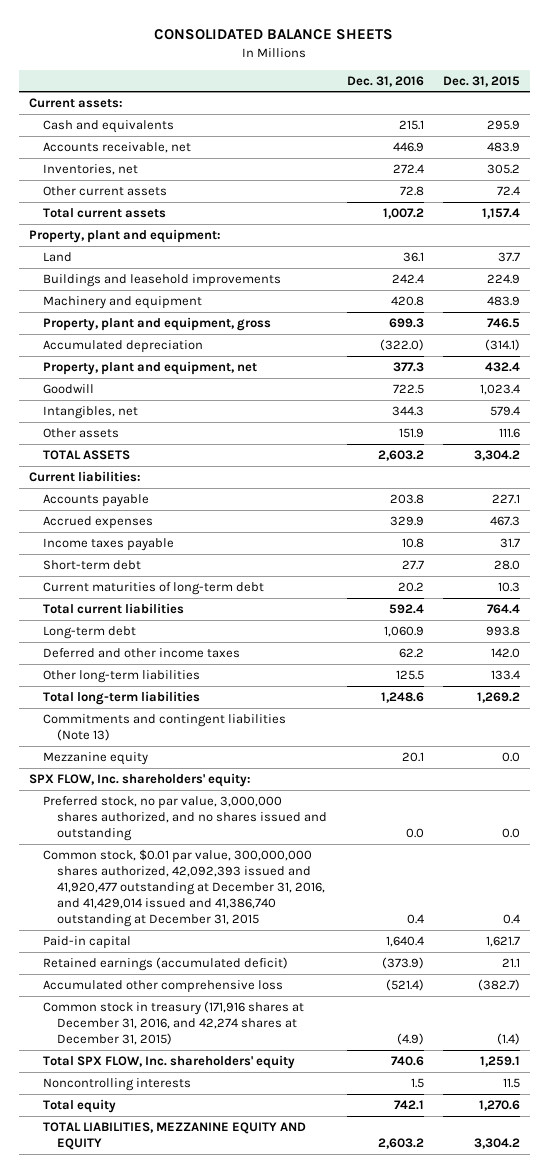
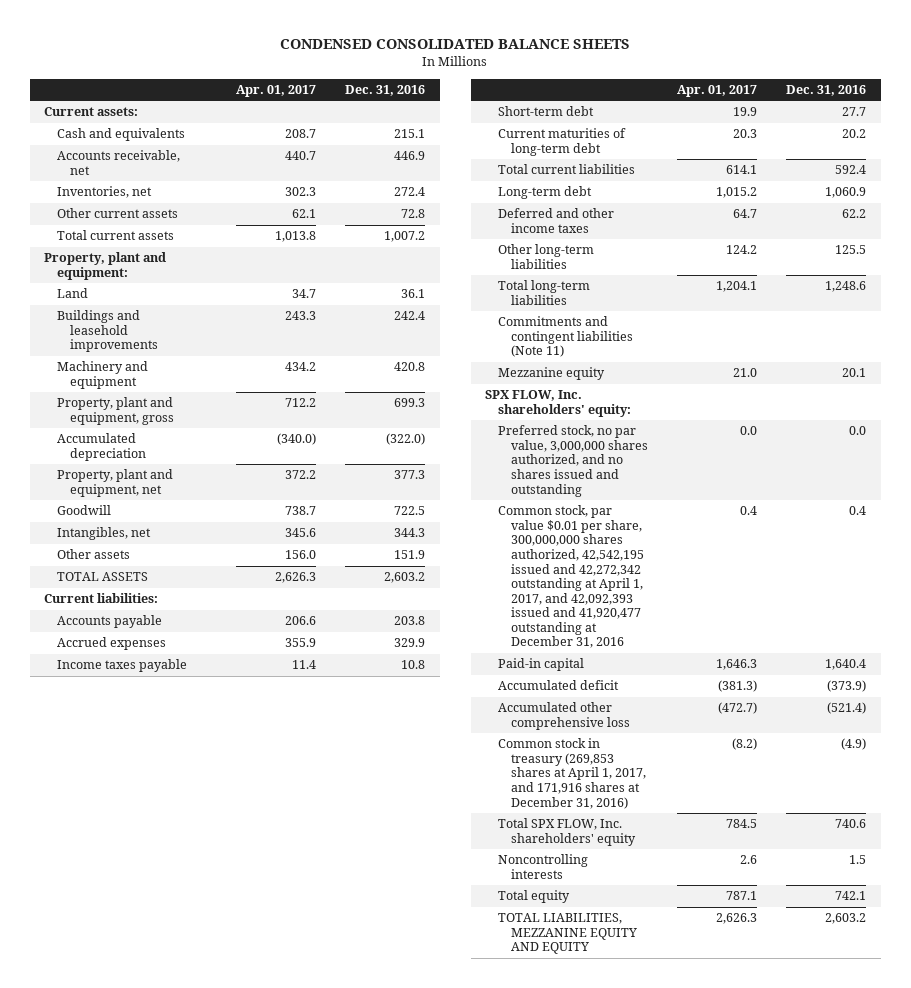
[154,29,394,41] CONSOLIDATED BALANCE SHEETS -> [280,39,631,50] CONDENSED CONSOLIDATED BALANCE SHEETS
[443,75,521,87] Dec. 31, 2015 -> none
none -> [236,85,317,98] Apr. 01, 2017
[43,713,287,741] Commitments and contingent liabilities (Note 13) -> [498,316,634,358] Commitments and contingent liabilities (Note 11)
[43,848,326,928] Common stock, $0.01 par value, 300,000,000 shares authorized, 42,092,393 issued and 41,920,477 outstanding at December 31, 2016, and 41,429,014 issued and 41,386,740 outstanding at December 31, 2015 -> [498,505,645,649] Common stock, par value $0.01 per share, 300,000,000 shares authorized, 42,542,195 issued and 42,272,342 outstanding at April 1, 2017, and 42,092,393 issued and 41,920,477 outstanding at December 31, 2016
[43,956,289,971] Retained earnings (accumulated deficit) -> [498,680,620,691] Accumulated deficit
[43,1000,305,1046] Common stock in treasury (171,916 shares at December 31, 2016, and 42,274 shares at December 31, 2015) -> [498,738,647,809] Common stock in treasury (269,853 shares at April 1, 2017, and 171,916 shares at December 31, 2016)

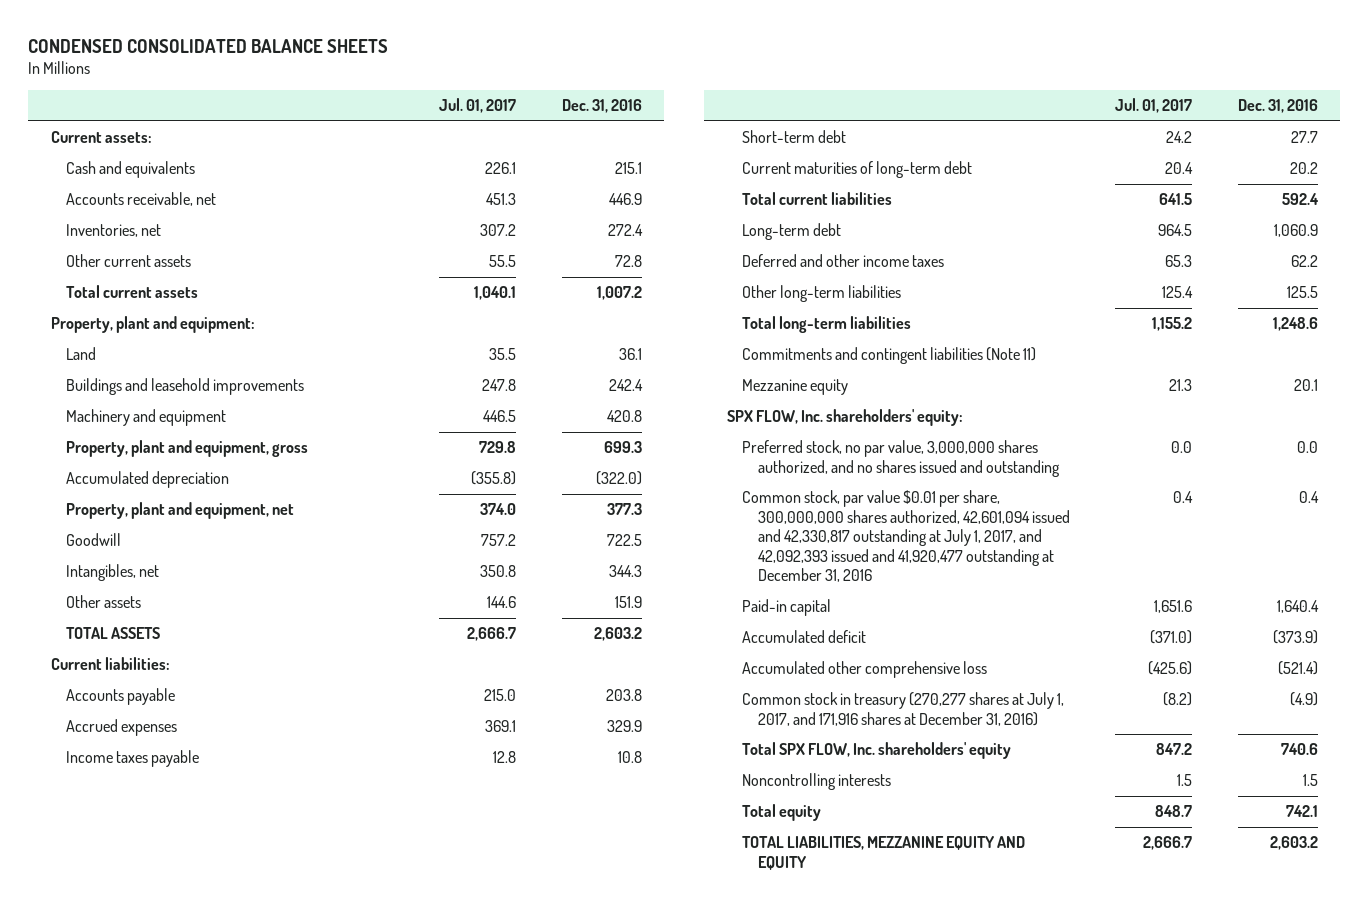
[236,85,317,98] Apr. 01, 2017 -> none
none -> [439,98,517,114] Jul. 01, 2017
[498,505,645,649] Common stock, par value $0.01 per share, 300,000,000 shares authorized, 42,542,195 issued and 42,272,342 outstanding at April 1, 2017, and 42,092,393 issued and 41,920,477 outstanding at December 31, 2016 -> [742,490,1071,583] Common stock, par value $0.01 per share, 300,000,000 shares authorized, 42,601,094 issued and 42,330,817 outstanding at July 1, 2017, and 42,092,393 issued and 41,920,477 outstanding at December 31, 2016
[498,738,647,809] Common stock in treasury (269,853 shares at April 1, 2017, and 171,916 shares at December 31, 2016) -> [742,692,1065,726] Common stock in treasury (270,277 shares at July 1, 2017, and 171,916 shares at December 31, 2016)

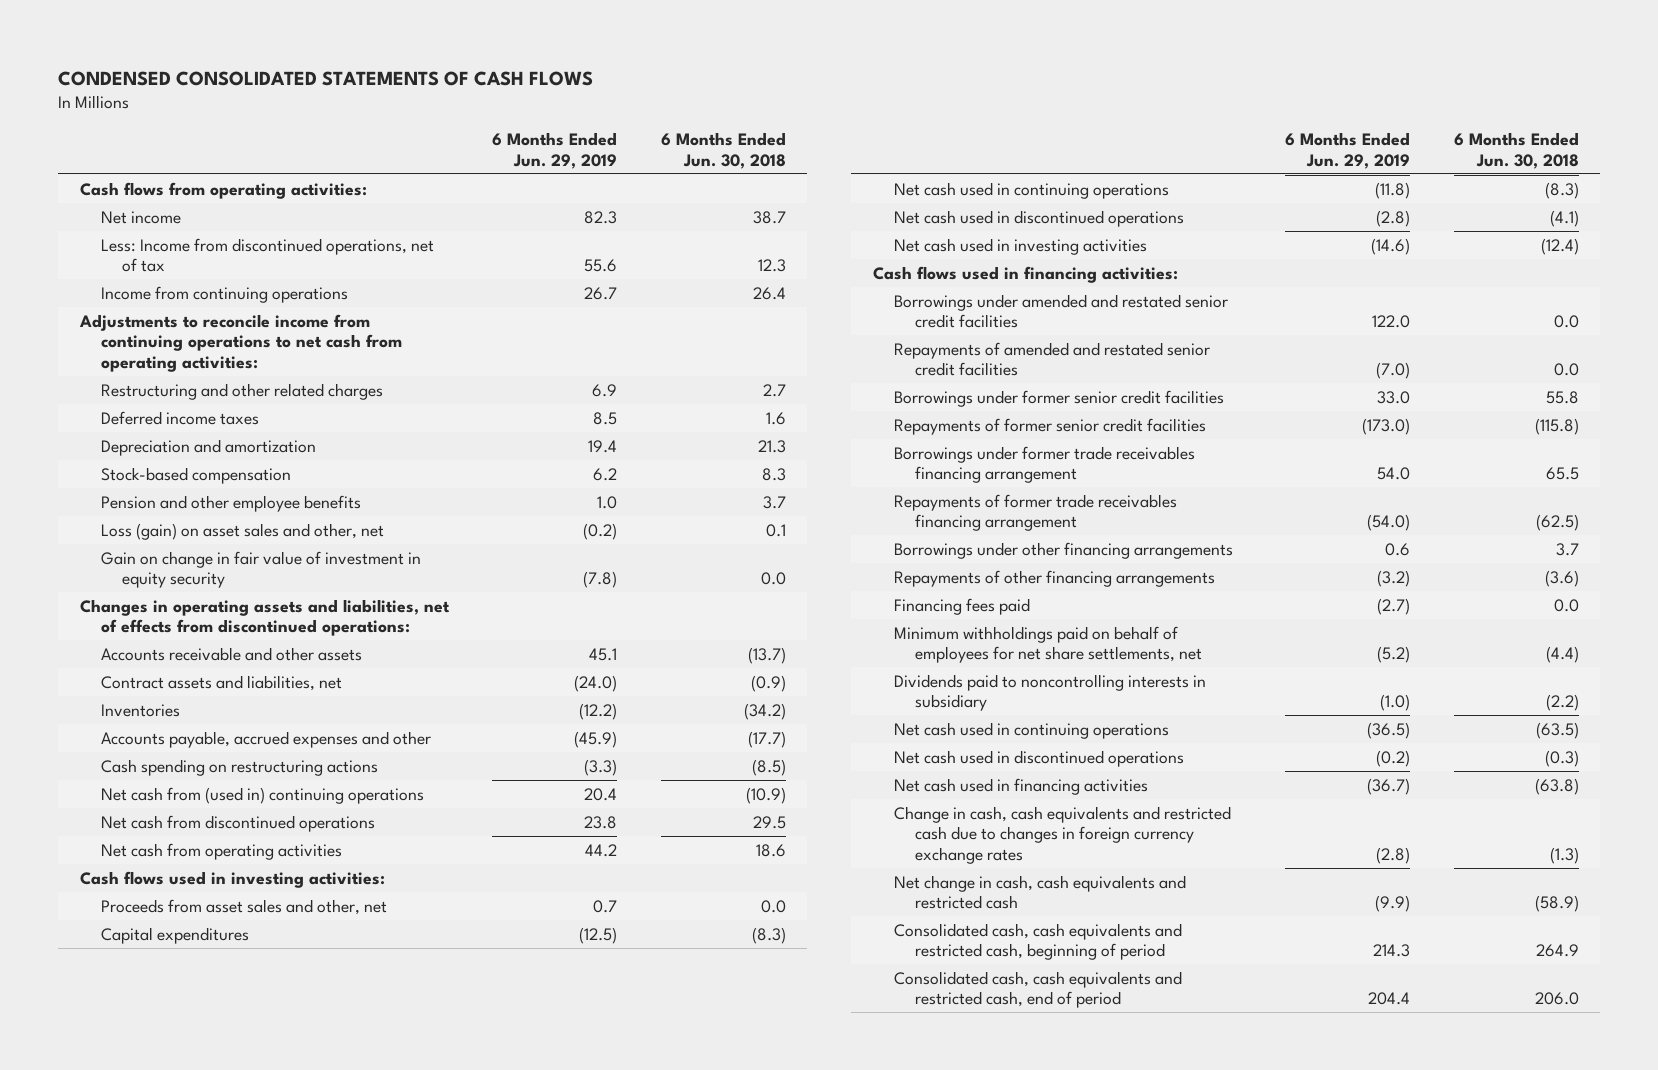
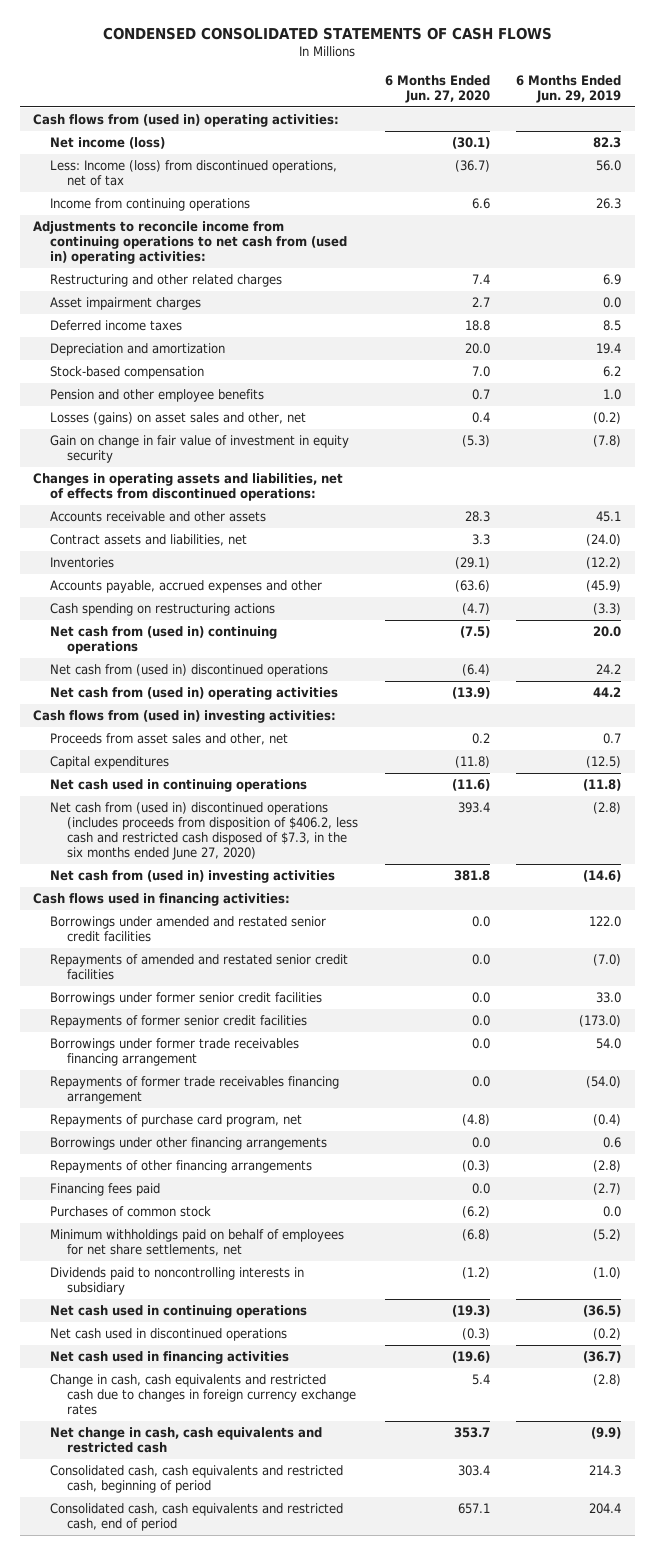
[660,131,786,169] 6 Months Ended Jun. 30, 2018 -> none
none -> [384,74,490,103] 6 Months Ended Jun. 27, 2020
[79,181,367,199] Cash flows from operating activities: -> [32,114,339,128] Cash flows from (used in) operating activities:
[100,210,181,224] Net income -> [50,137,166,150] Net income (loss)
[100,237,434,273] Less: Income from discontinued operations, net of tax -> [50,160,338,187] Less: Income (loss) from discontinued operations, net of tax
[584,259,618,273] 55.6 -> [596,160,622,172] 56.0
[584,286,618,300] 26.7 -> [596,198,622,210] 26.3
[78,313,402,372] Adjustments to reconcile income from continuing operations to net cash from operating activities: -> [32,221,348,264] Adjustments to reconcile income from continuing operations to net cash from (used in) operating activities:
none -> [50,297,202,311] Asset impairment charges
[100,522,384,540] Loss (gain) on asset sales and other, net -> [50,412,307,426] Losses (gains) on asset sales and other, net
[584,787,618,801] 20.4 -> [593,626,622,638] 20.0
[100,814,375,832] Net cash from discontinued operations -> [50,664,329,678] Net cash from (used in) discontinued operations
[584,815,618,829] 23.8 -> [596,664,622,675] 24.2
[100,842,342,860] Net cash from operating activities -> [50,687,339,701] Net cash from (used in) operating activities
[79,870,385,888] Cash flows used in investing activities: -> [32,710,336,724] Cash flows from (used in) investing activities:
[893,209,1184,227] Net cash used in discontinued operations -> [50,802,359,860] Net cash from (used in) discontinued operations (includes proceeds from disposition of $406.2, less cash and restricted cash disposed of $7.3, in the six months ended June 27, 2020)
[893,237,1147,255] Net cash used in investing activities -> [50,870,336,884] Net cash from (used in) investing activities
none -> [50,1114,303,1128] Repayments of purchase card program, net
[1377,569,1411,587] (3.2) -> [593,1160,622,1173] (2.8)
none -> [50,1206,212,1218] Purchases of common stock

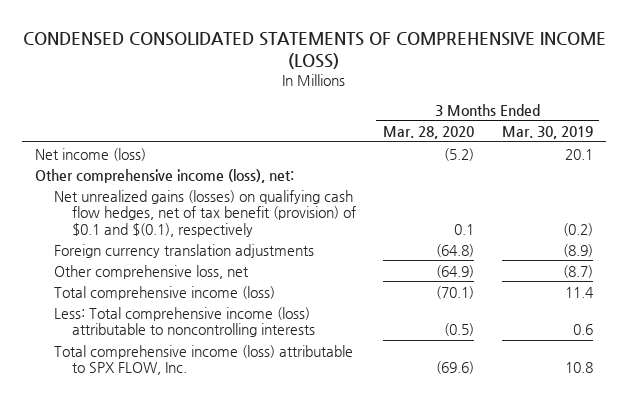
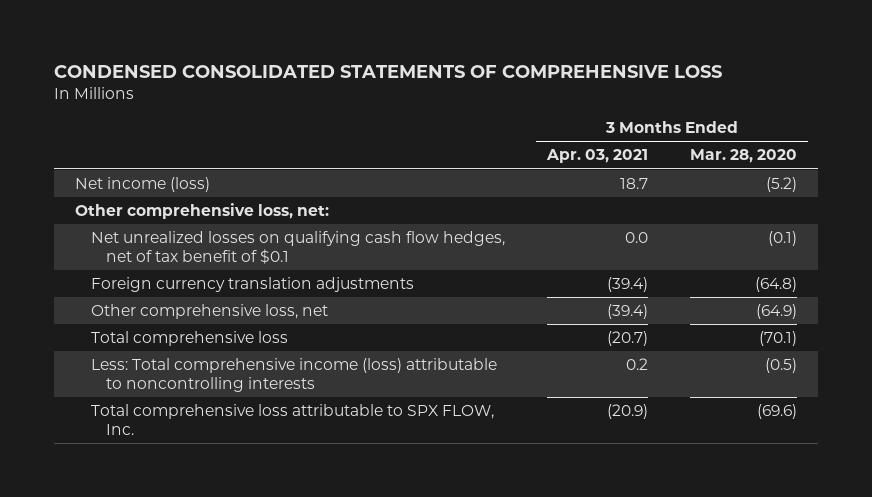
[23,31,607,69] CONDENSED CONSOLIDATED STATEMENTS OF COMPREHENSIVE INCOME (LOSS) -> [53,64,722,78] CONDENSED CONSOLIDATED STATEMENTS OF COMPREHENSIVE LOSS
[501,126,593,140] Mar. 30, 2019 -> none
none -> [545,149,648,164] Apr. 03, 2021
[35,168,295,183] Other comprehensive income (loss), net: -> [74,203,329,220] Other comprehensive loss, net:
[53,189,356,237] Net unrealized gains (losses) on qualifying cash flow hedges, net of tax benefit (provision) of $0.1 and $(0.1), respectively -> [90,231,505,264] Net unrealized losses on qualifying cash flow hedges, net of tax benefit of $0.1
[454,223,475,235] 0.1 -> [768,231,798,247] (0.1)
[53,285,275,300] Total comprehensive income (loss) -> [90,331,288,347] Total comprehensive loss
[53,344,353,376] Total comprehensive income (loss) attributable to SPX FLOW, Inc. -> [90,404,494,435] Total comprehensive loss attributable to SPX FLOW, Inc.

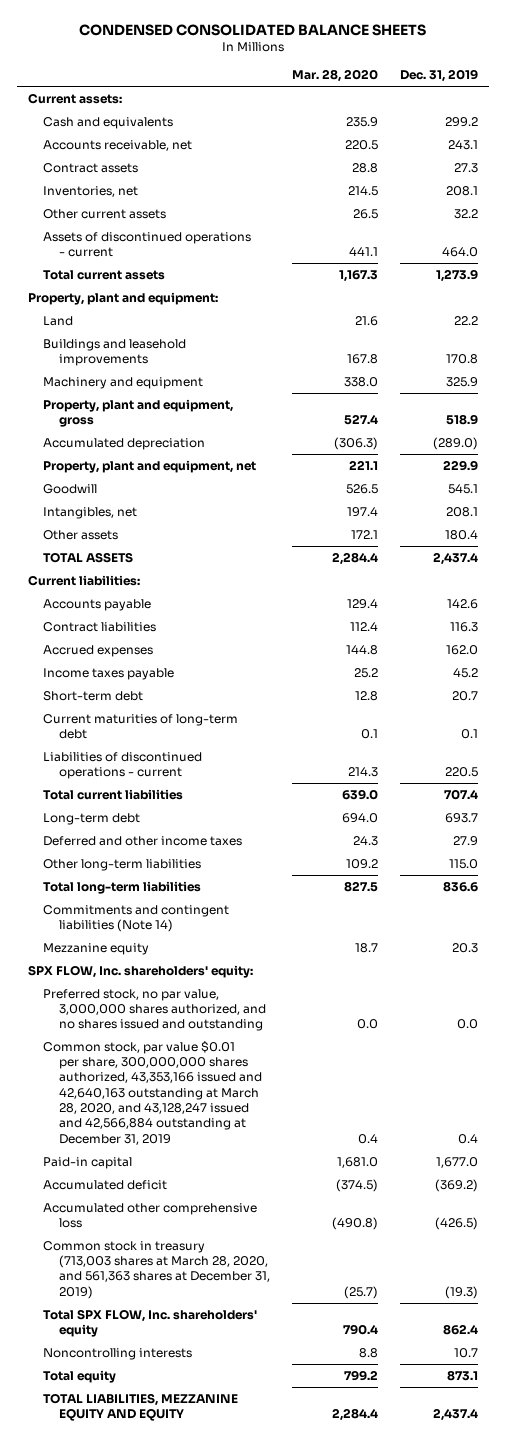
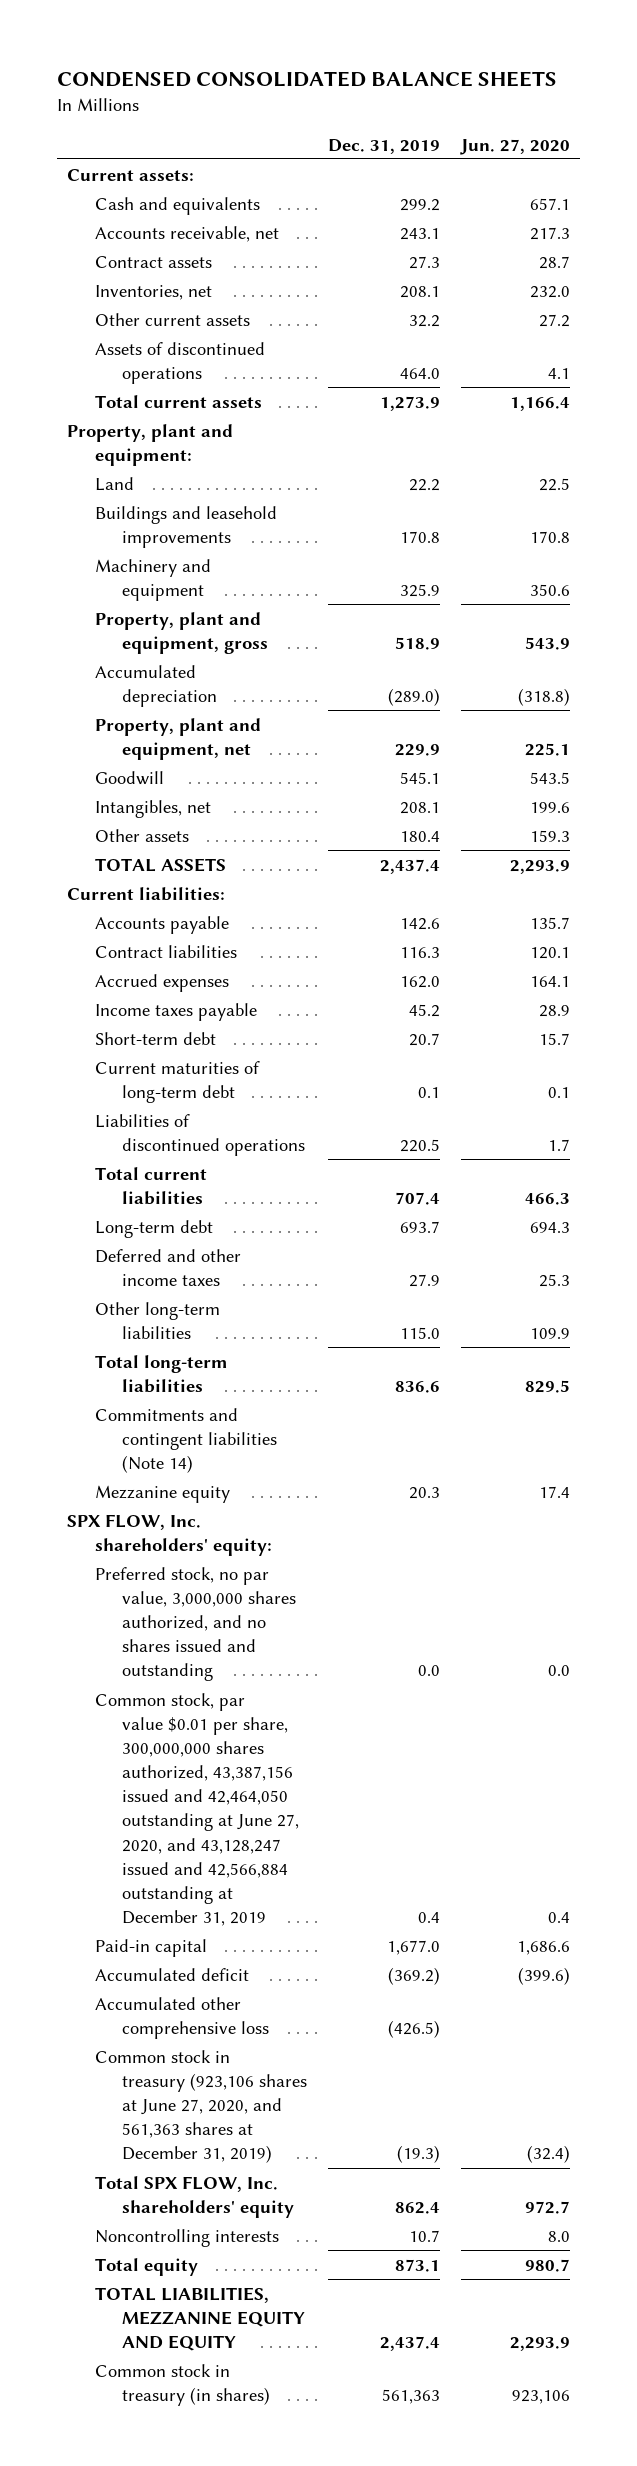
[291,69,378,83] Mar. 28, 2020 -> none
none -> [459,138,570,155] Jun. 27, 2020
[43,231,252,258] Assets of discontinued operations - current -> [94,341,265,384] Assets of discontinued operations
[43,751,203,780] Liabilities of discontinued operations - current -> [94,1113,306,1156] Liabilities of discontinued operations
[43,1040,262,1145] Common stock, par value $0.01 per share, 300,000,000 shares authorized, 43,353,166 issued and 42,640,163 outstanding at March 28, 2020, and 43,128,247 issued and 42,566,884 outstanding at December 31, 2019 -> [94,1692,300,1927] Common stock, par value $0.01 per share, 300,000,000 shares authorized, 43,387,156 issued and 42,464,050 outstanding at June 27, 2020, and 43,128,247 issued and 42,566,884 outstanding at December 31, 2019
[43,1240,270,1299] Common stock in treasury (713,003 shares at March 28, 2020, and 561,363 shares at December 31, 2019) -> [94,2049,308,2164] Common stock in treasury (923,106 shares at June 27, 2020, and 561,363 shares at December 31, 2019)
none -> [94,2363,271,2406] Common stock in treasury (in shares)

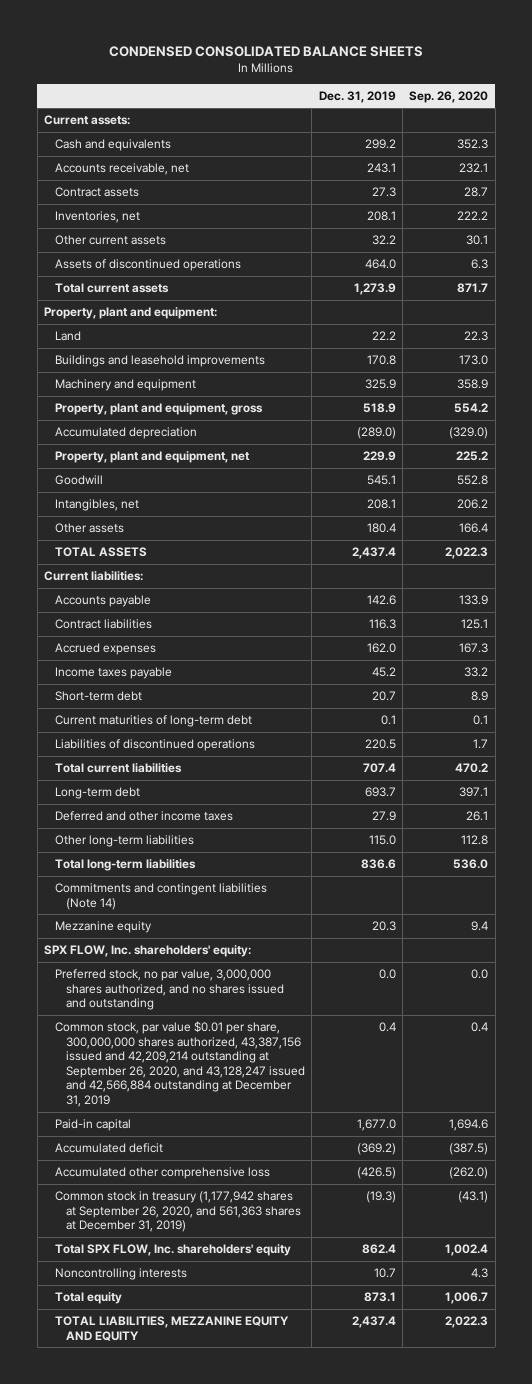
[459,138,570,155] Jun. 27, 2020 -> none
none -> [409,90,489,103] Sep. 26, 2020
[94,1692,300,1927] Common stock, par value $0.01 per share, 300,000,000 shares authorized, 43,387,156 issued and 42,464,050 outstanding at June 27, 2020, and 43,128,247 issued and 42,566,884 outstanding at December 31, 2019 -> [55,1021,306,1108] Common stock, par value $0.01 per share, 300,000,000 shares authorized, 43,387,156 issued and 42,209,214 outstanding at September 26, 2020, and 43,128,247 issued and 42,566,884 outstanding at December 31, 2019
[94,2049,308,2164] Common stock in treasury (923,106 shares at June 27, 2020, and 561,363 shares at December 31, 2019) -> [55,1191,302,1233] Common stock in treasury (1,177,942 shares at September 26, 2020, and 561,363 shares at December 31, 2019)
[94,2363,271,2406] Common stock in treasury (in shares) -> none

